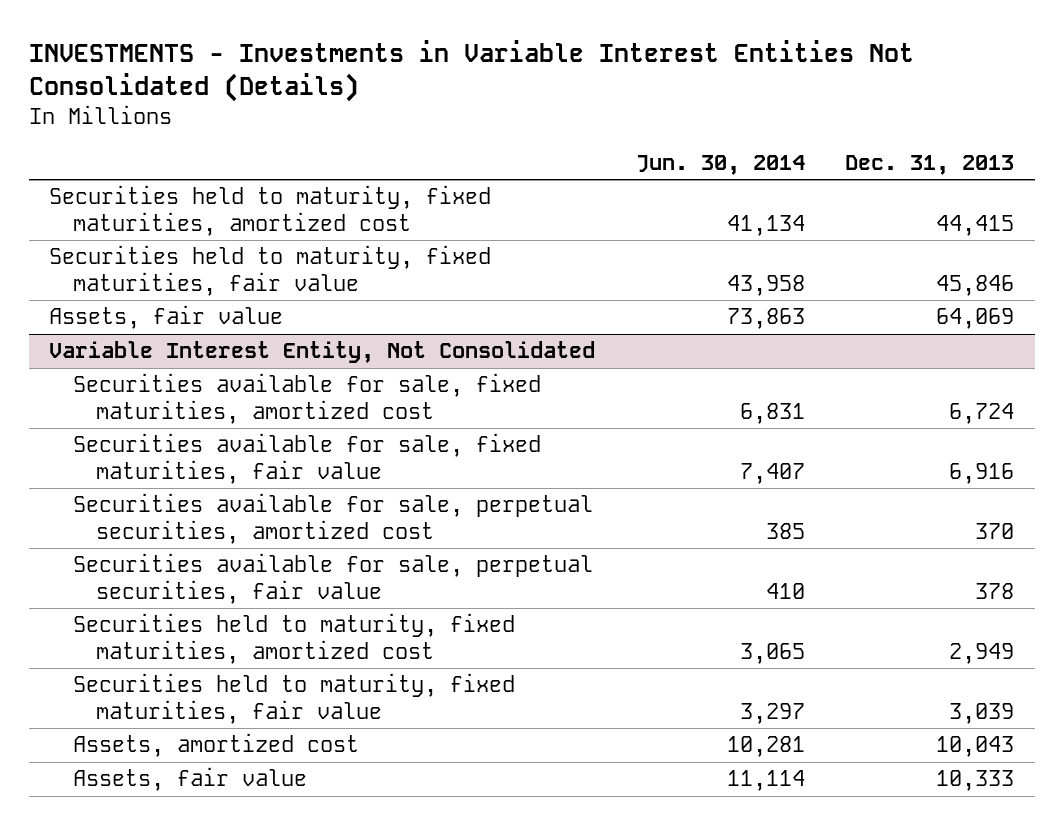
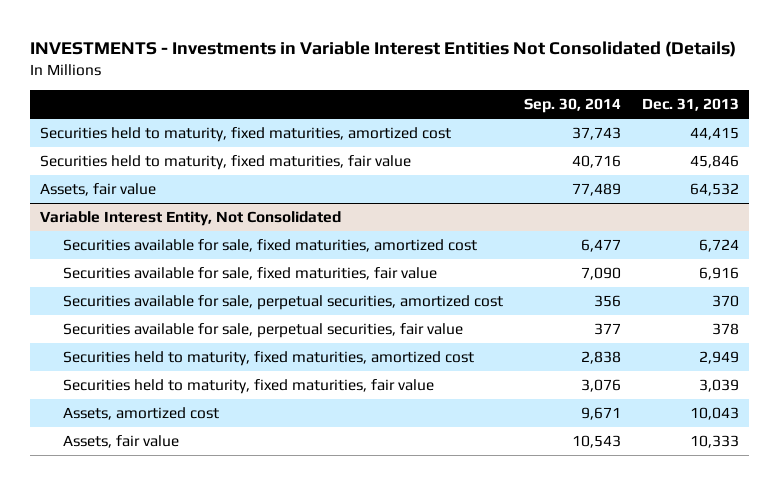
[635,154,805,175] Jun. 30, 2014 -> none
none -> [524,98,622,114] Sep. 30, 2014
[936,308,1015,330] 64,069 -> [690,182,740,196] 64,532

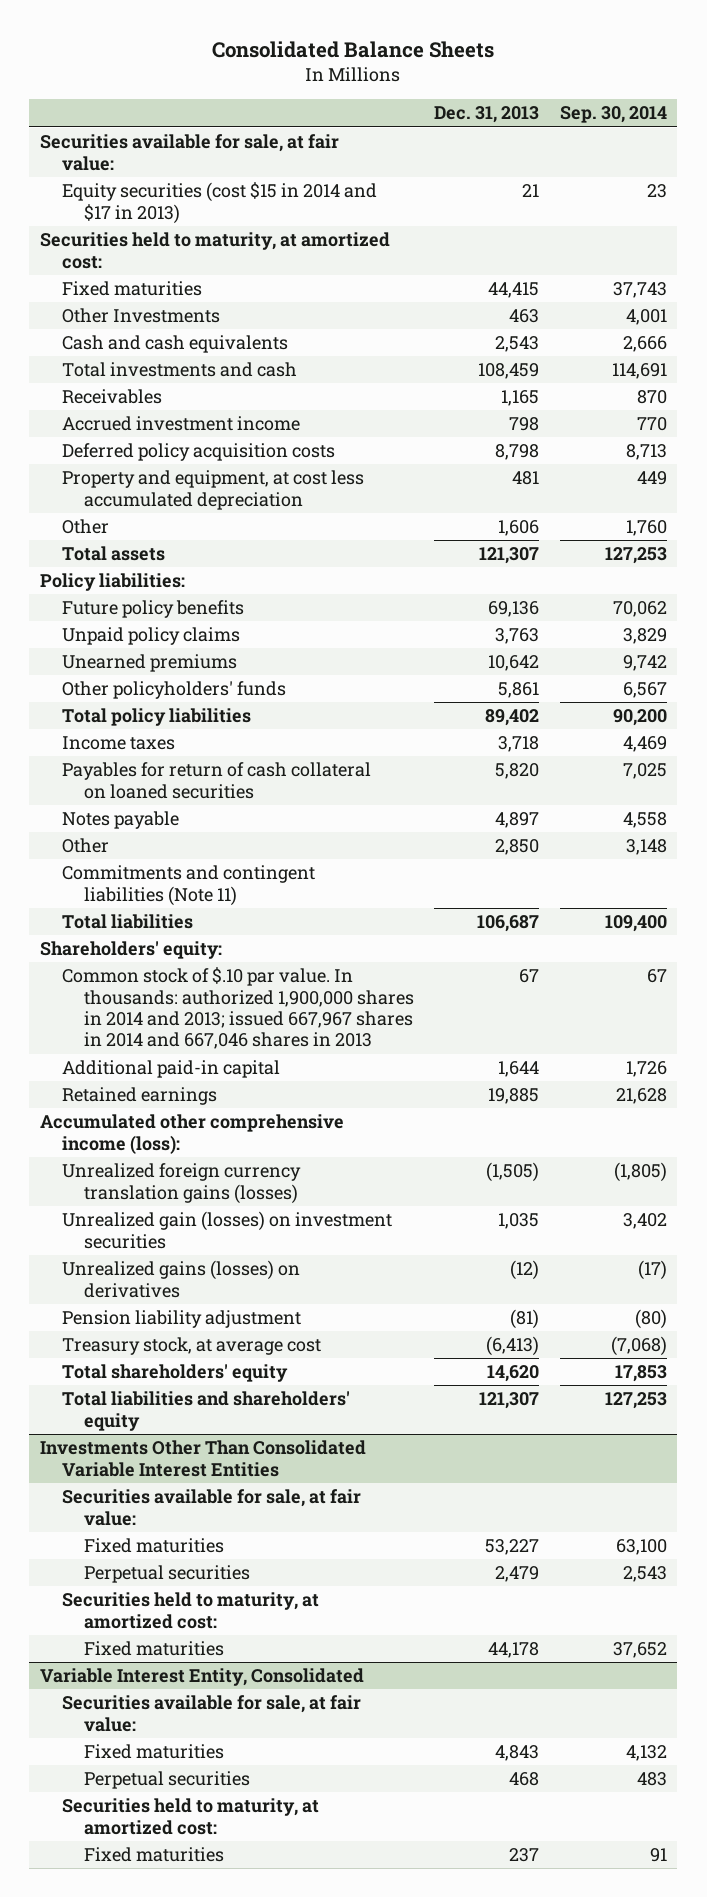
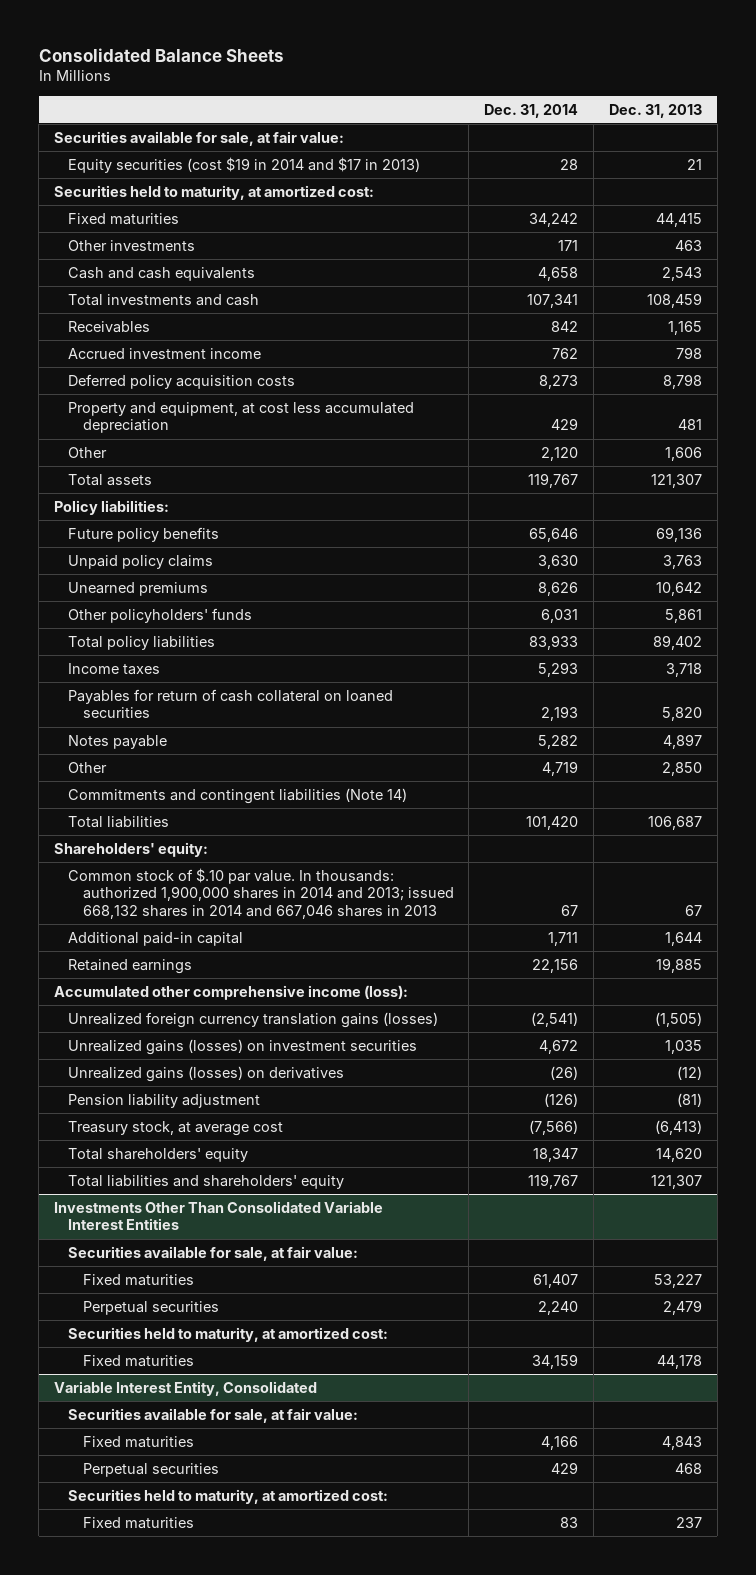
[559,106,667,124] Sep. 30, 2014 -> none
none -> [484,103,579,118] Dec. 31, 2014
[61,182,377,224] Equity securities (cost $15 in 2014 and $17 in 2013) -> [68,156,421,173] Equity securities (cost $19 in 2014 and $17 in 2013)
[61,308,220,324] Other Investments -> [68,239,196,251] Other investments
[61,865,315,906] Commitments and contingent liabilities (Note 11) -> [68,787,408,804] Commitments and contingent liabilities (Note 14)
[61,967,414,1050] Common stock of $.10 par value. In thousands: authorized 1,900,000 shares in 2014 and 2013; issued 667,967 shares in 2014 and 667,046 shares in 2013 -> [68,867,454,919] Common stock of $.10 par value. In thousands: authorized 1,900,000 shares in 2014 and 2013; issued 668,132 shares in 2014 and 667,046 shares in 2013
[61,1211,392,1249] Unrealized gain (losses) on investment securities -> [68,1038,418,1055] Unrealized gains (losses) on investment securities

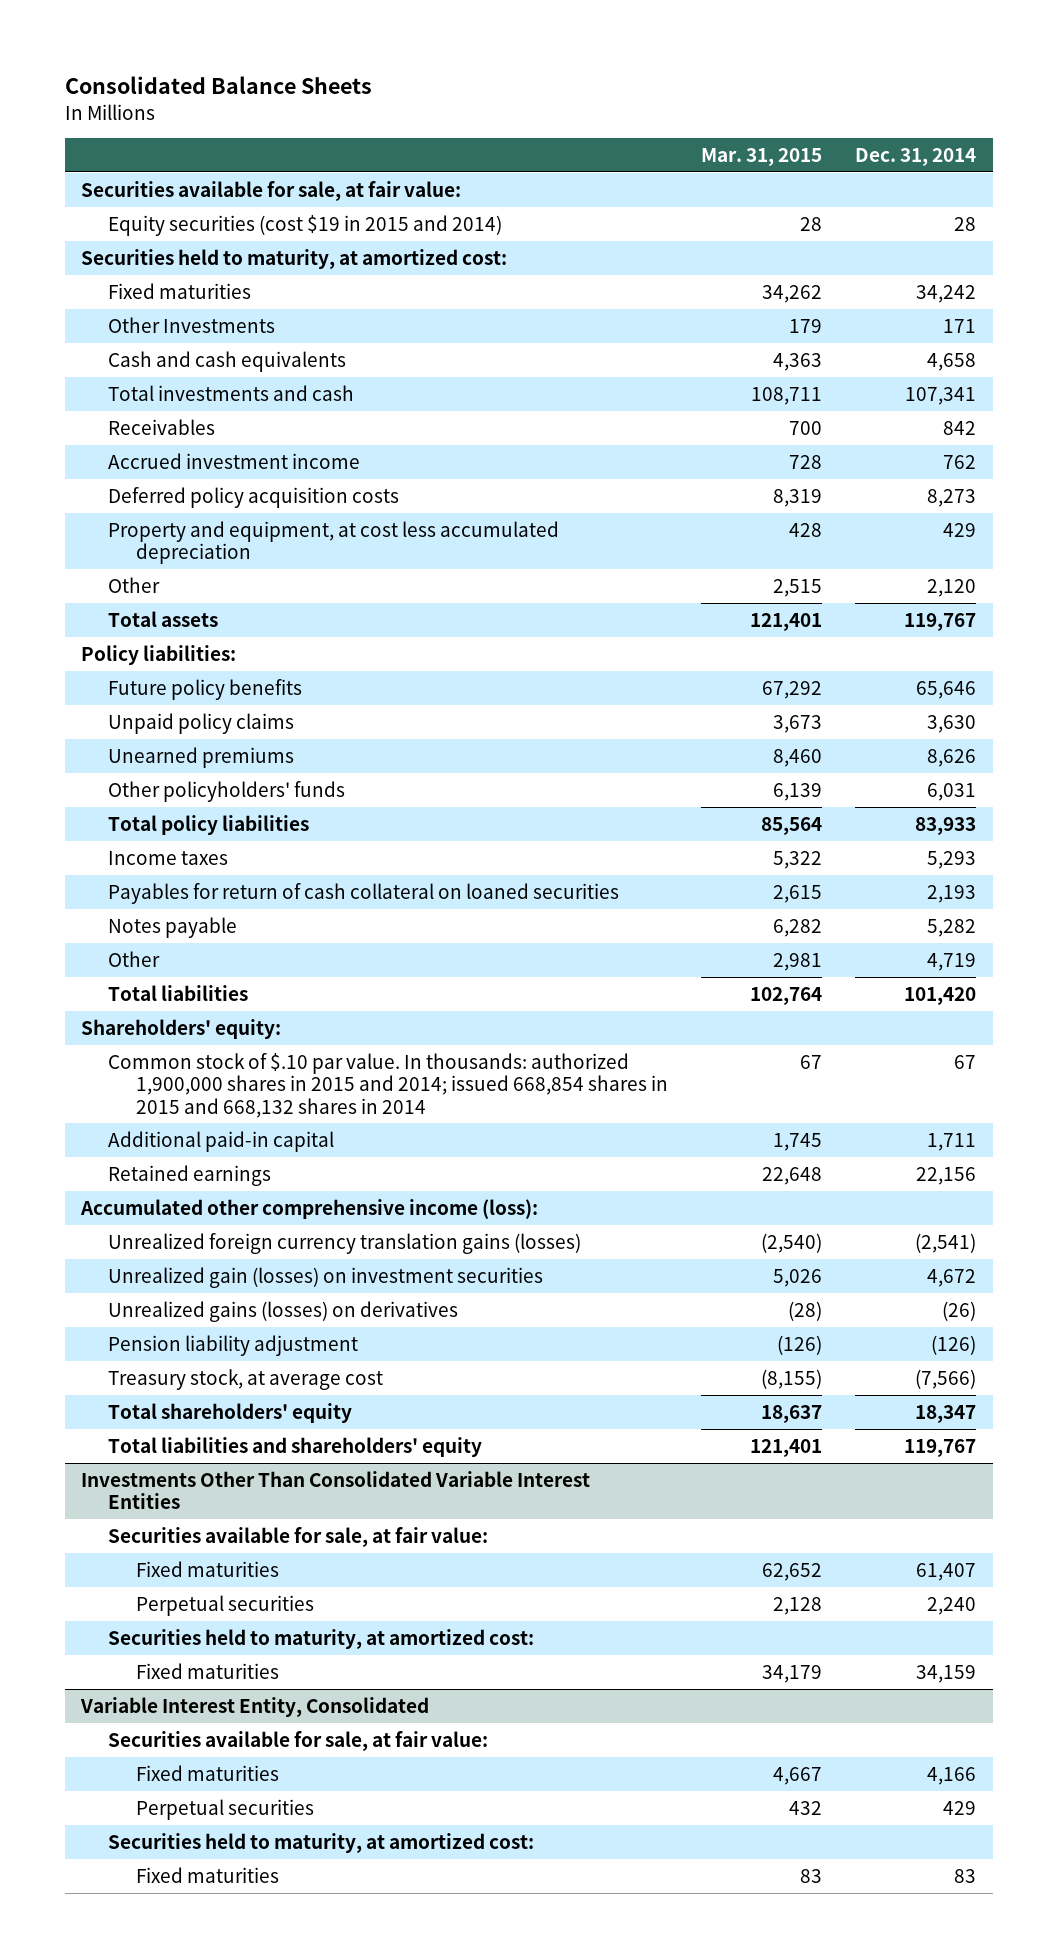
[608,103,702,118] Dec. 31, 2013 -> none
none -> [700,148,822,167] Mar. 31, 2015
[68,156,421,173] Equity securities (cost $19 in 2014 and $17 in 2013) -> [108,214,503,236] Equity securities (cost $19 in 2015 and 2014)
[68,239,196,251] Other investments -> [108,316,276,333] Other Investments
[68,787,408,804] Commitments and contingent liabilities (Note 14) -> none
[68,867,454,919] Common stock of $.10 par value. In thousands: authorized 1,900,000 shares in 2014 and 2013; issued 668,132 shares in 2014 and 667,046 shares in 2013 -> [108,1052,668,1118] Common stock of $.10 par value. In thousands: authorized 1,900,000 shares in 2015 and 2014; issued 668,854 shares in 2015 and 668,132 shares in 2014
[68,1038,418,1055] Unrealized gains (losses) on investment securities -> [108,1266,544,1288] Unrealized gain (losses) on investment securities

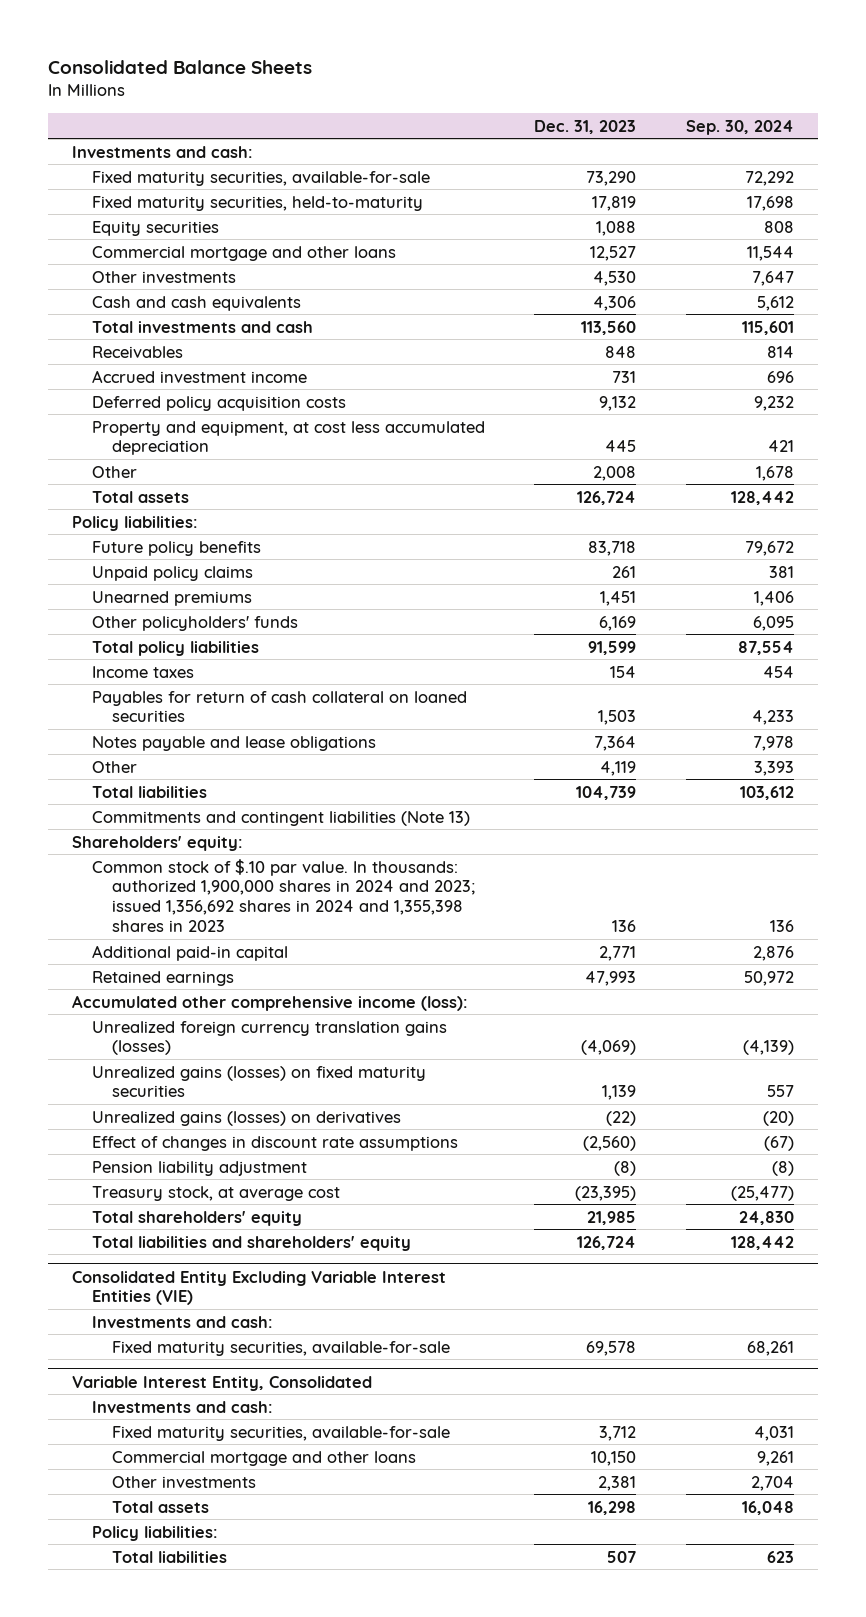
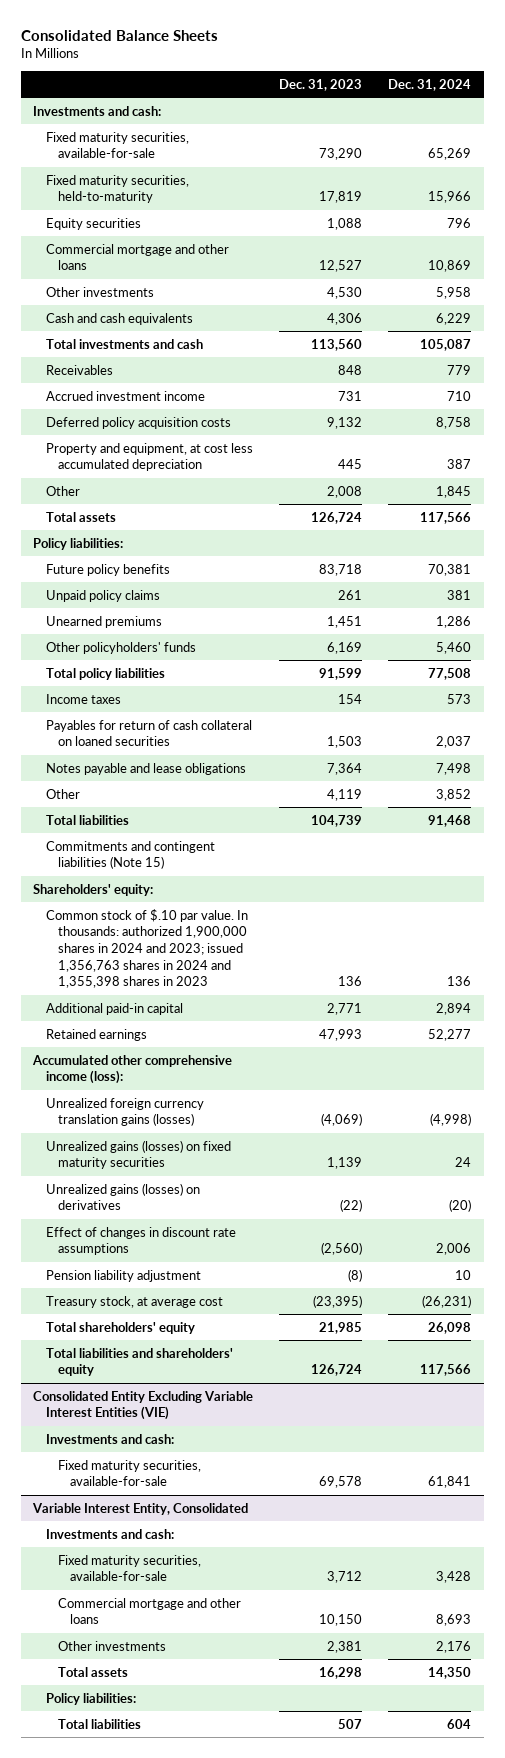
[685,119,794,135] Sep. 30, 2024 -> none
none -> [388,78,472,91] Dec. 31, 2024
[92,810,471,826] Commitments and contingent liabilities (Note 13) -> [45,840,215,870] Commitments and contingent liabilities (Note 15)
[92,858,475,933] Common stock of $.10 par value. In thousands: authorized 1,900,000 shares in 2024 and 2023; issued 1,356,692 shares in 2024 and 1,355,398 shares in 2023 -> [45,908,248,989] Common stock of $.10 par value. In thousands: authorized 1,900,000 shares in 2024 and 2023; issued 1,356,763 shares in 2024 and 1,355,398 shares in 2023

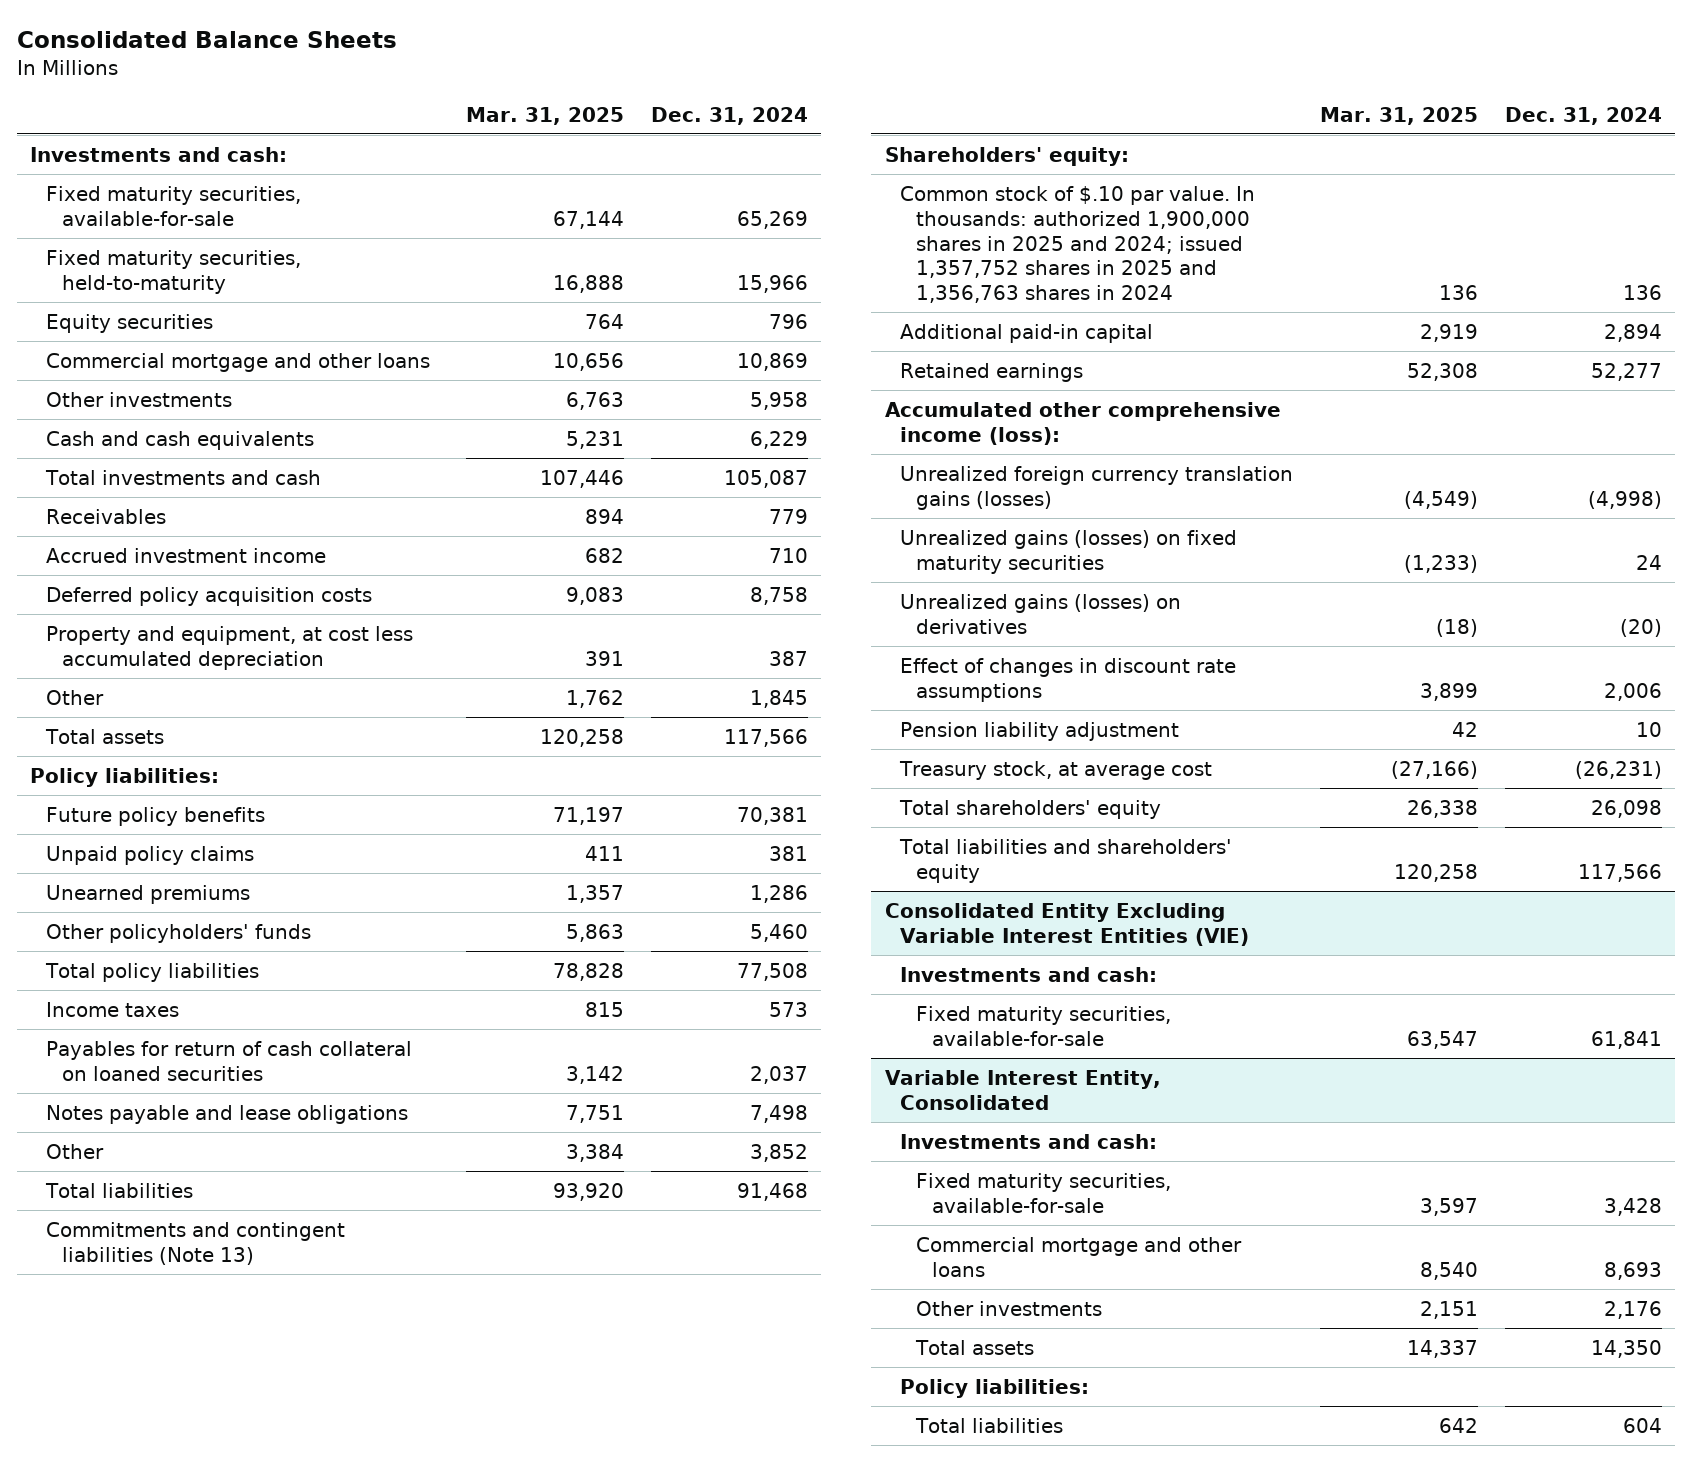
[279,78,363,91] Dec. 31, 2023 -> none
none -> [465,106,624,125] Mar. 31, 2025
[45,840,215,870] Commitments and contingent liabilities (Note 15) -> [46,1221,346,1265] Commitments and contingent liabilities (Note 13)
[45,908,248,989] Common stock of $.10 par value. In thousands: authorized 1,900,000 shares in 2024 and 2023; issued 1,356,763 shares in 2024 and 1,355,398 shares in 2023 -> [900,185,1256,304] Common stock of $.10 par value. In thousands: authorized 1,900,000 shares in 2025 and 2024; issued 1,357,752 shares in 2025 and 1,356,763 shares in 2024

